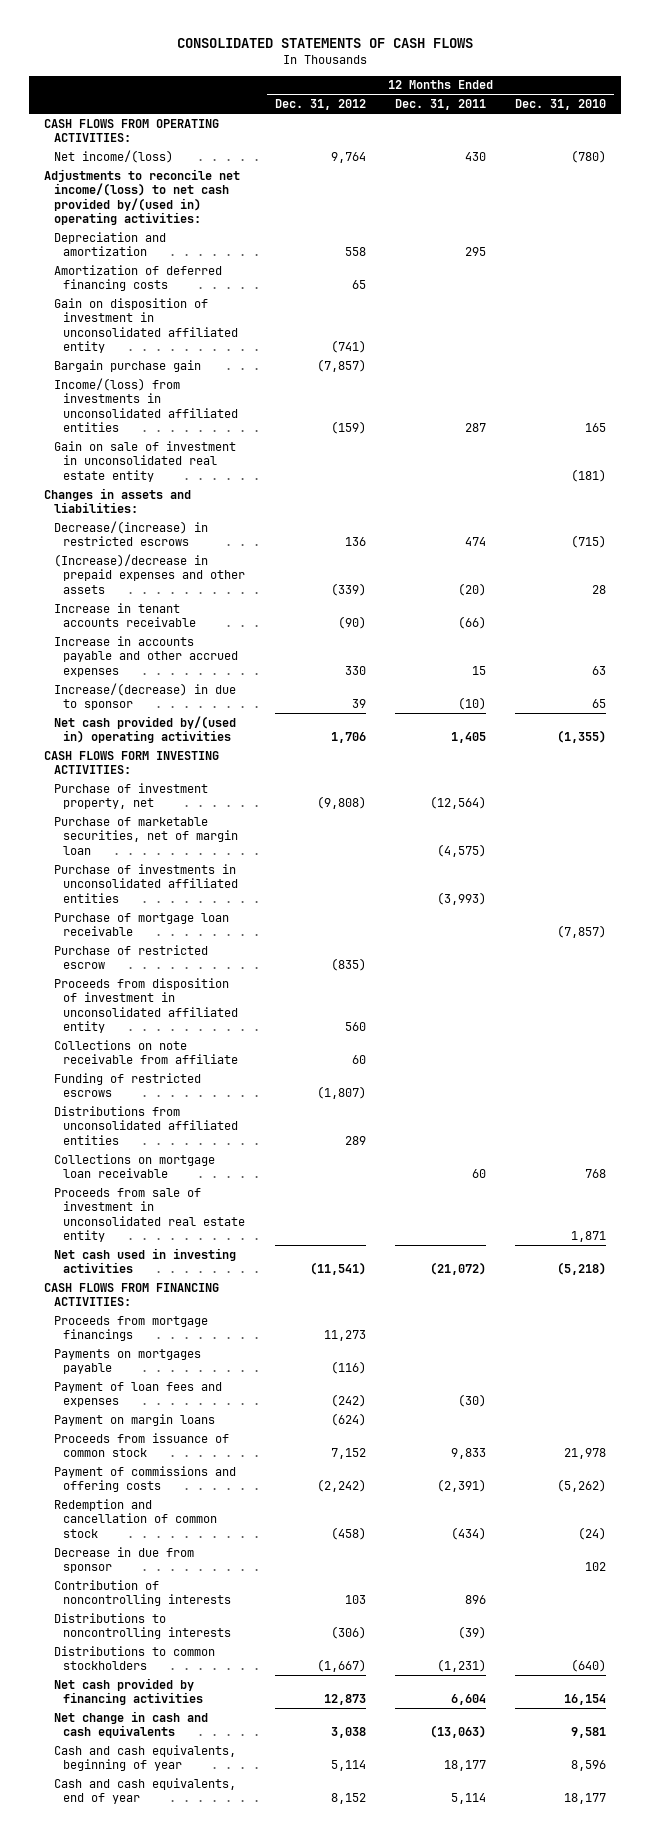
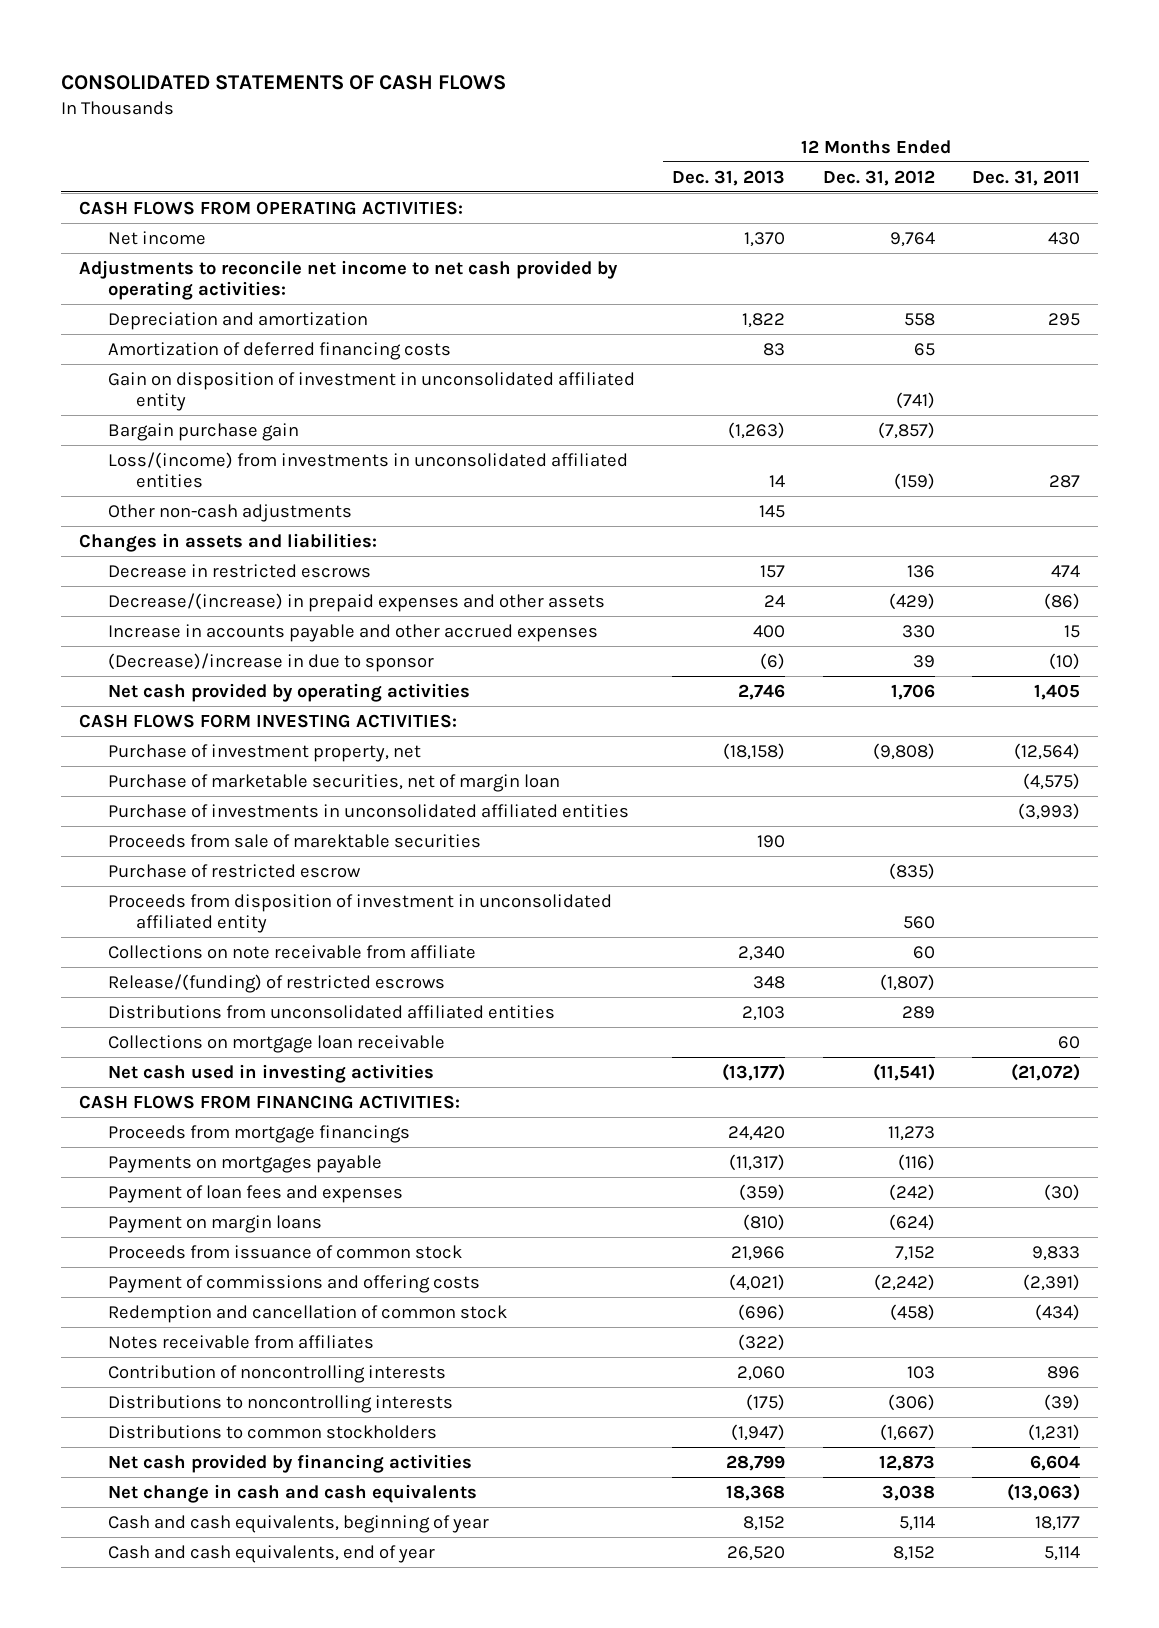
[515,99,607,111] Dec. 31, 2010 -> none
none -> [672,169,786,186] Dec. 31, 2013
[53,149,173,163] Net income/(loss) -> [107,230,206,245] Net income
[43,168,240,226] Adjustments to reconcile net income/(loss) to net cash provided by/(used in) operating activities: -> [79,259,619,300] Adjustments to reconcile net income to net cash provided by operating activities:
[53,440,236,482] Gain on sale of investment in unconsolidated real estate entity -> none
[53,377,239,433] Income/(loss) from investments in unconsolidated affiliated entities -> [107,451,628,488] Loss/(income) from investments in unconsolidated affiliated entities
none -> [107,503,352,522] Other non-cash adjustments
[53,602,197,628] Increase in tenant accounts receivable -> none
[53,520,208,547] Decrease/(increase) in restricted escrows -> [107,563,371,578] Decrease in restricted escrows
[53,553,246,594] (Increase)/decrease in prepaid expenses and other assets -> [107,592,605,612] Decrease/(increase) in prepaid expenses and other assets
[330,582,366,596] (339) -> [888,592,935,610] (429)
[458,582,487,596] (20) -> [1043,592,1080,610] (86)
[53,682,236,711] Increase/(decrease) in due to sponsor -> [107,652,434,672] (Decrease)/increase in due to sponsor
[53,715,236,744] Net cash provided by/(used in) operating activities -> [107,682,470,702] Net cash provided by operating activities
[53,912,229,937] Purchase of mortgage loan receivable -> none
none -> [107,833,481,848] Proceeds from sale of marektable securities
[53,1072,201,1098] Funding of restricted escrows -> [107,973,445,993] Release/(funding) of restricted escrows
[53,1187,246,1243] Proceeds from sale of investment in unconsolidated real estate entity -> none
[53,1546,194,1574] Decrease in due from sponsor -> none
none -> [107,1334,374,1349] Notes receivable from affiliates

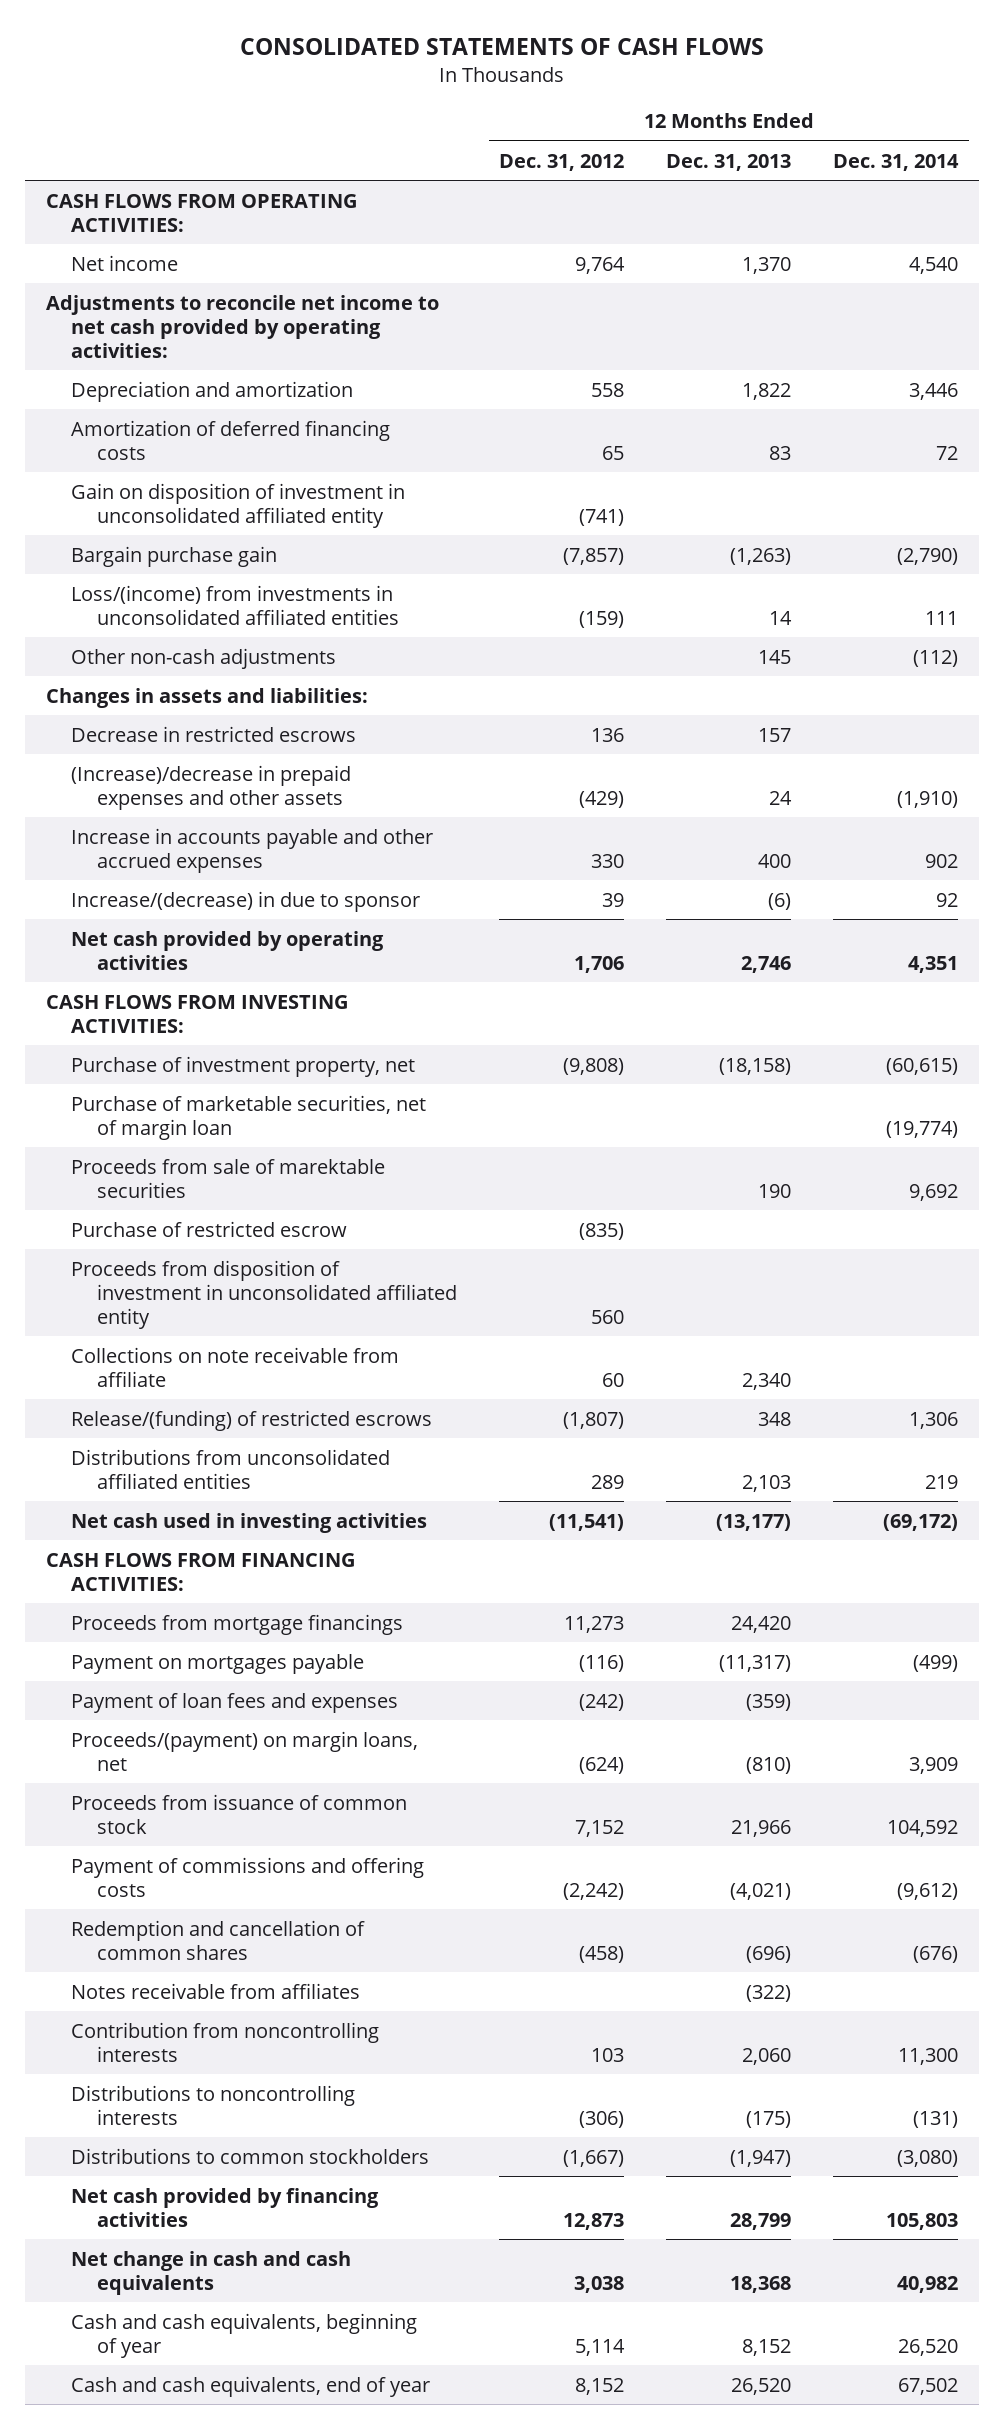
[971,169,1080,186] Dec. 31, 2011 -> none
none -> [833,153,960,171] Dec. 31, 2014
[107,592,605,612] Decrease/(increase) in prepaid expenses and other assets -> [71,764,352,810] (Increase)/decrease in prepaid expenses and other assets
[107,652,434,672] (Decrease)/increase in due to sponsor -> [71,890,421,912] Increase/(decrease) in due to sponsor
[79,713,458,728] CASH FLOWS FORM INVESTING ACTIVITIES: -> [45,994,348,1033] CASH FLOWS FROM INVESTING ACTIVITIES:
[107,803,629,818] Purchase of investments in unconsolidated affiliated entities -> none
[107,1034,445,1053] Collections on mortgage loan receivable -> none
[107,1154,382,1173] Payments on mortgages payable -> [71,1653,365,1674] Payment on mortgages payable
[107,1214,322,1233] Payment on margin loans -> [71,1730,419,1771] Proceeds/(payment) on margin loans, net
[107,1304,507,1323] Redemption and cancellation of common stock -> [71,1919,366,1960] Redemption and cancellation of common shares
[107,1364,446,1383] Contribution of noncontrolling interests -> [71,2021,380,2062] Contribution from noncontrolling interests

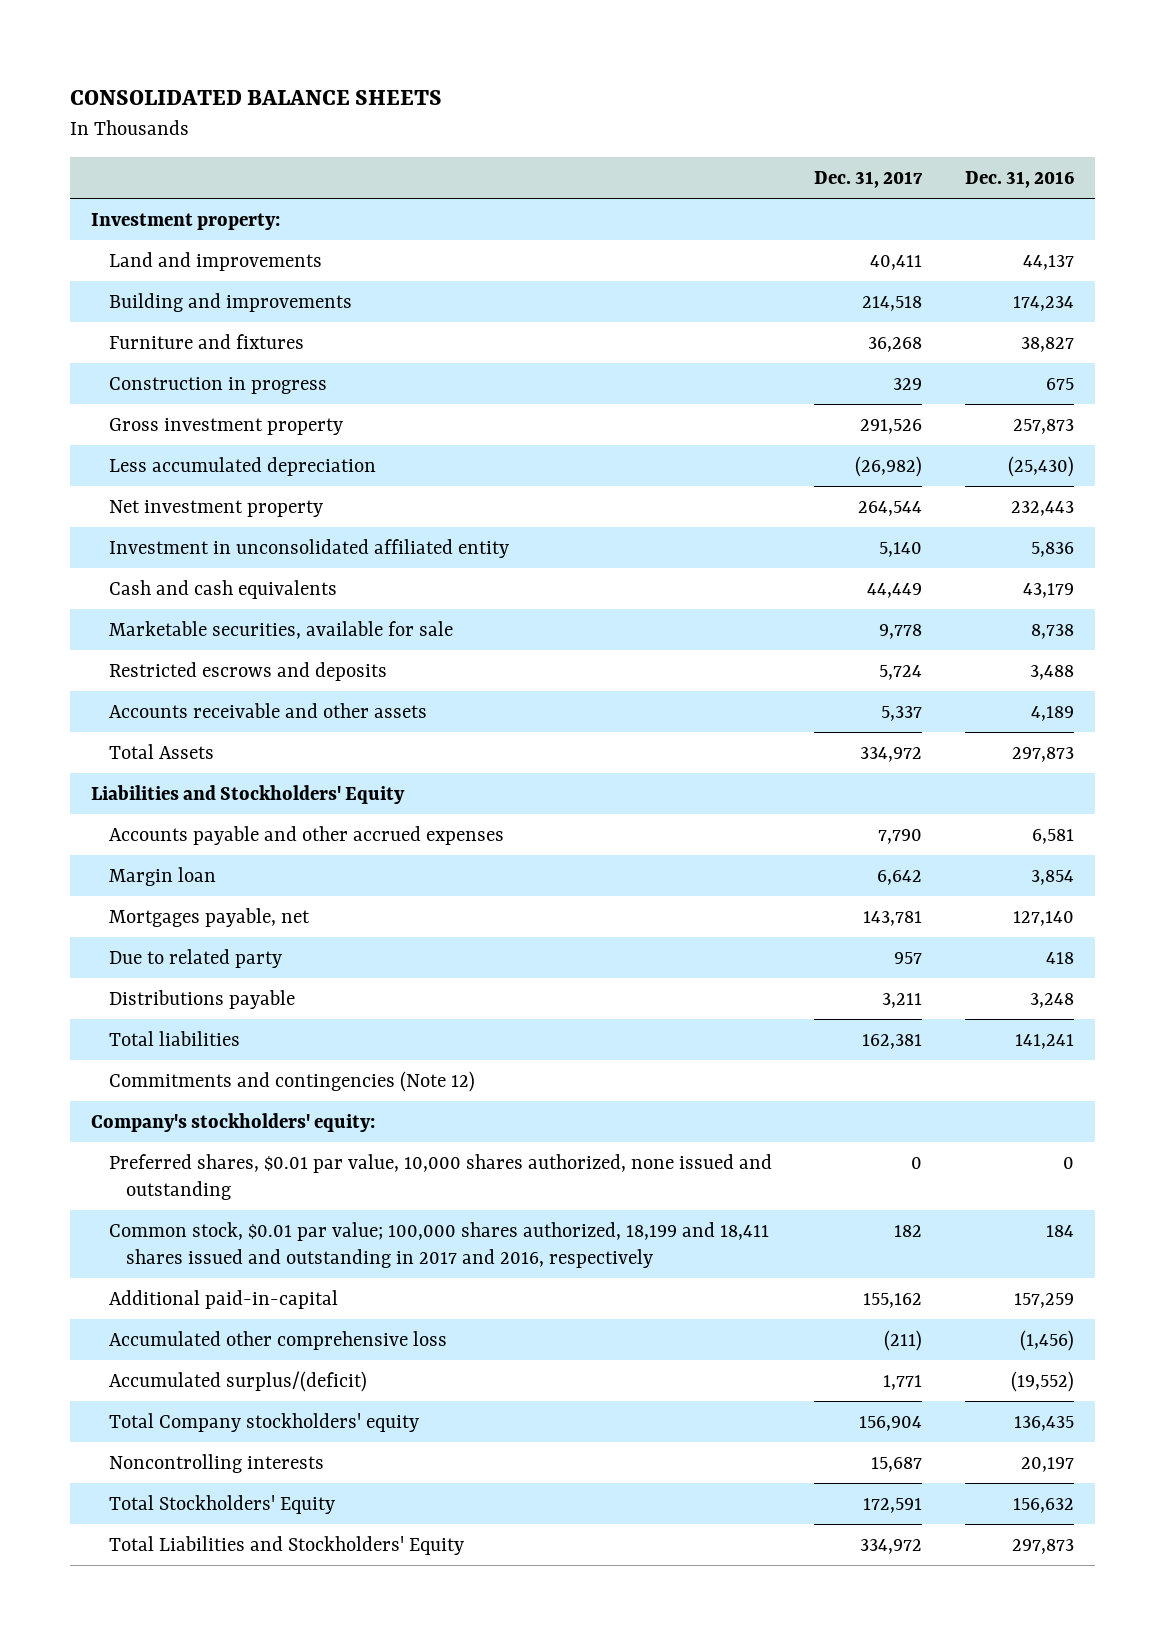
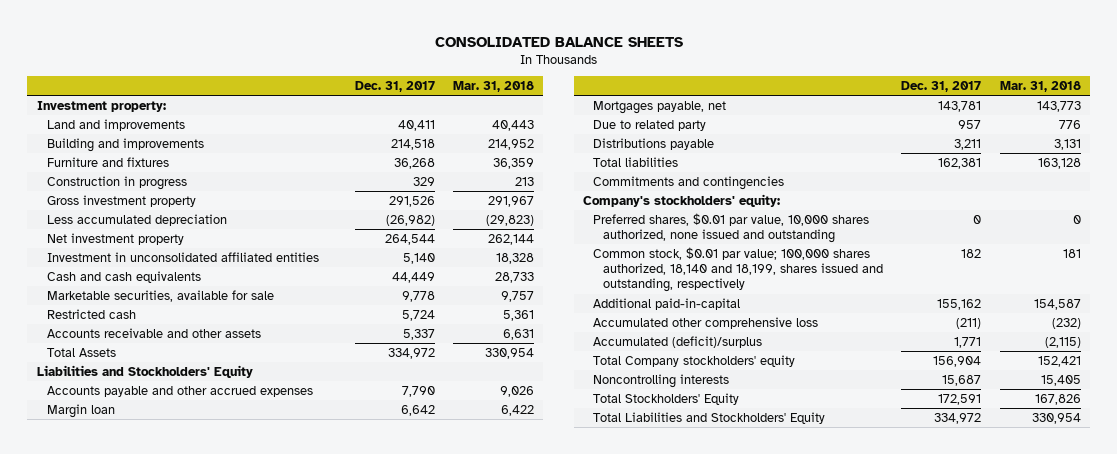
[964,170,1074,188] Dec. 31, 2016 -> none
none -> [452,80,534,92] Mar. 31, 2018
[108,539,509,559] Investment in unconsolidated affiliated entity -> [46,251,319,262] Investment in unconsolidated affiliated entities
[108,662,387,682] Restricted escrows and deposits -> [46,308,136,319] Restricted cash
[108,1071,475,1093] Commitments and contingencies (Note 12) -> [593,175,785,190] Commitments and contingencies
[108,1222,769,1269] Common stock, $0.01 par value; 100,000 shares authorized, 18,199 and 18,411 shares issued and outstanding in 2017 and 2016, respectively -> [593,246,884,293] Common stock, $0.01 par value; 100,000 shares authorized, 18,140 and 18,199, shares issued and outstanding, respectively
[108,1371,367,1393] Accumulated surplus/(deficit) -> [593,335,763,348] Accumulated (deficit)/surplus

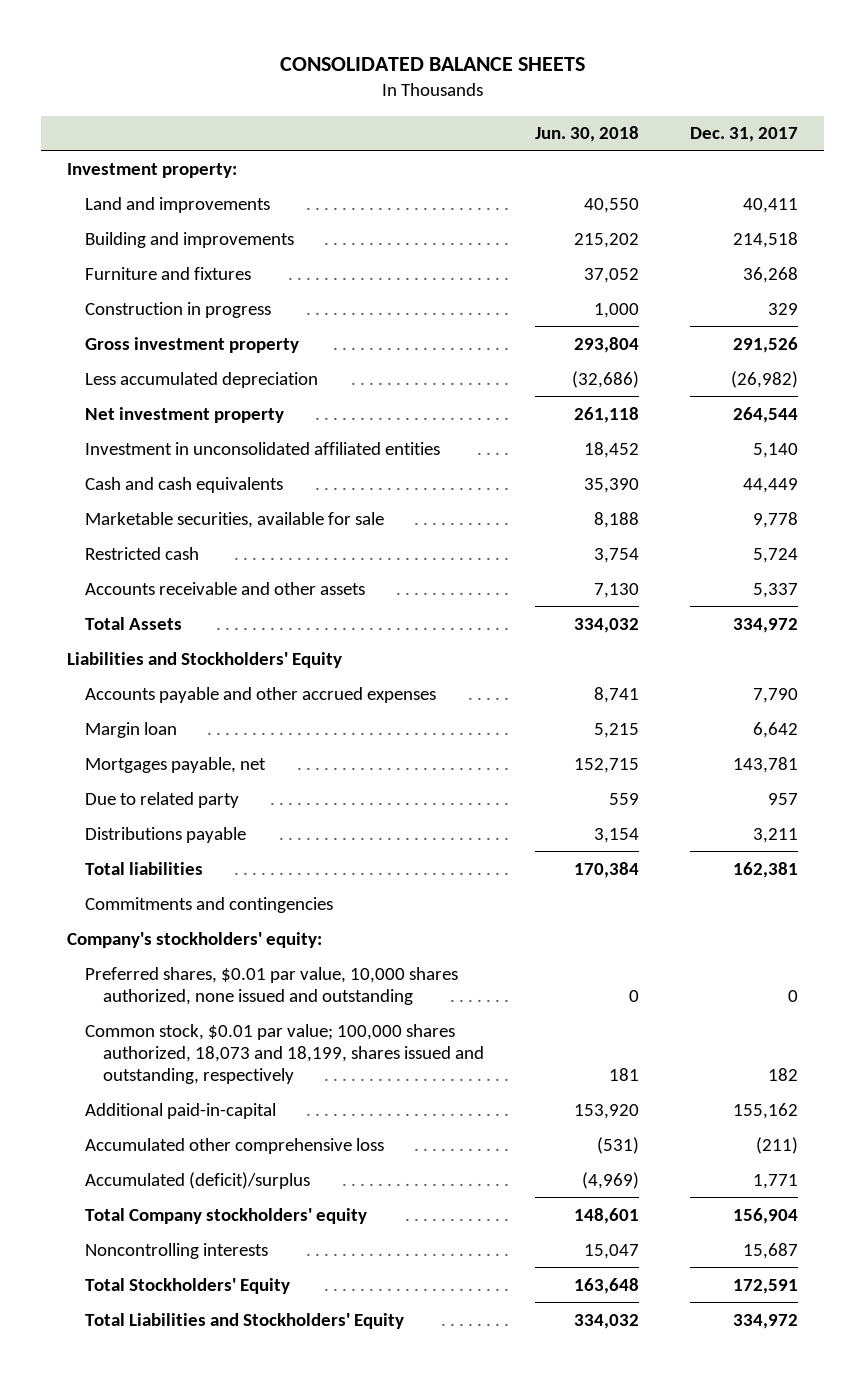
[452,80,534,92] Mar. 31, 2018 -> none
none -> [534,126,639,143] Jun. 30, 2018
[593,246,884,293] Common stock, $0.01 par value; 100,000 shares authorized, 18,140 and 18,199, shares issued and outstanding, respectively -> [84,1023,484,1085] Common stock, $0.01 par value; 100,000 shares authorized, 18,073 and 18,199, shares issued and outstanding, respectively

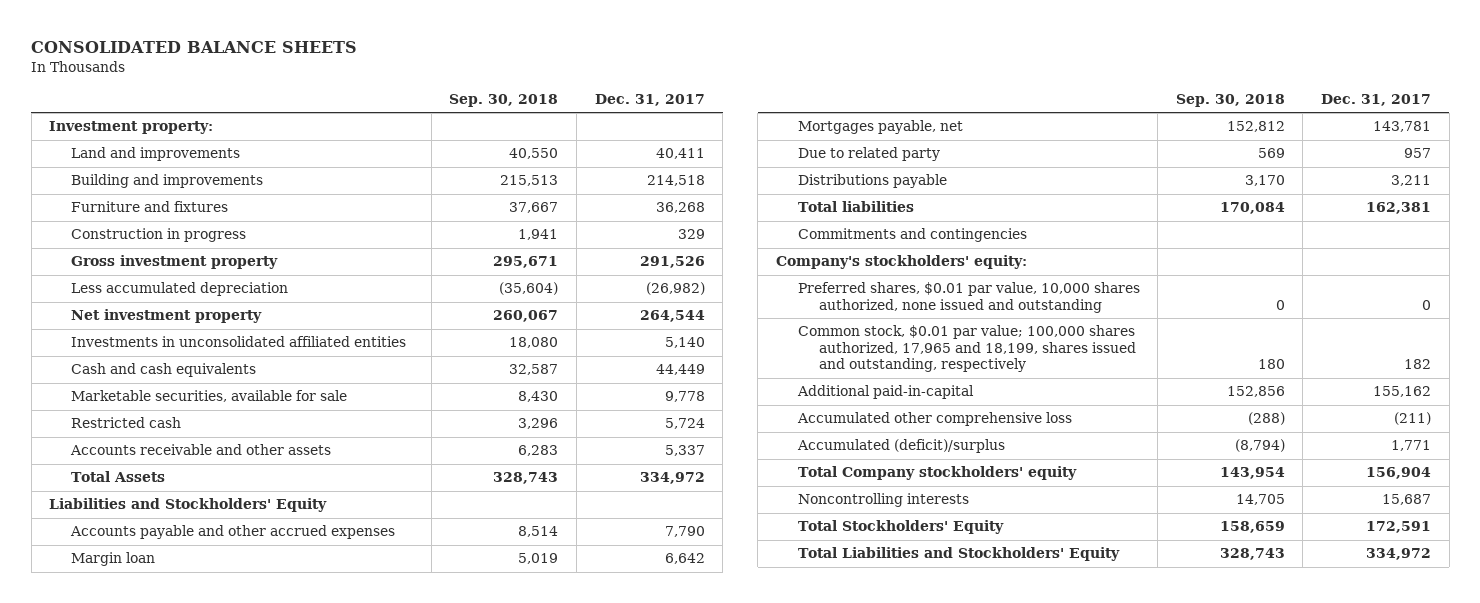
[534,126,639,143] Jun. 30, 2018 -> none
none -> [449,94,559,108] Sep. 30, 2018
[84,441,440,455] Investment in unconsolidated affiliated entities -> [71,336,407,348] Investments in unconsolidated affiliated entities
[84,1023,484,1085] Common stock, $0.01 par value; 100,000 shares authorized, 18,073 and 18,199, shares issued and outstanding, respectively -> [797,325,1137,373] Common stock, $0.01 par value; 100,000 shares authorized, 17,965 and 18,199, shares issued and outstanding, respectively

